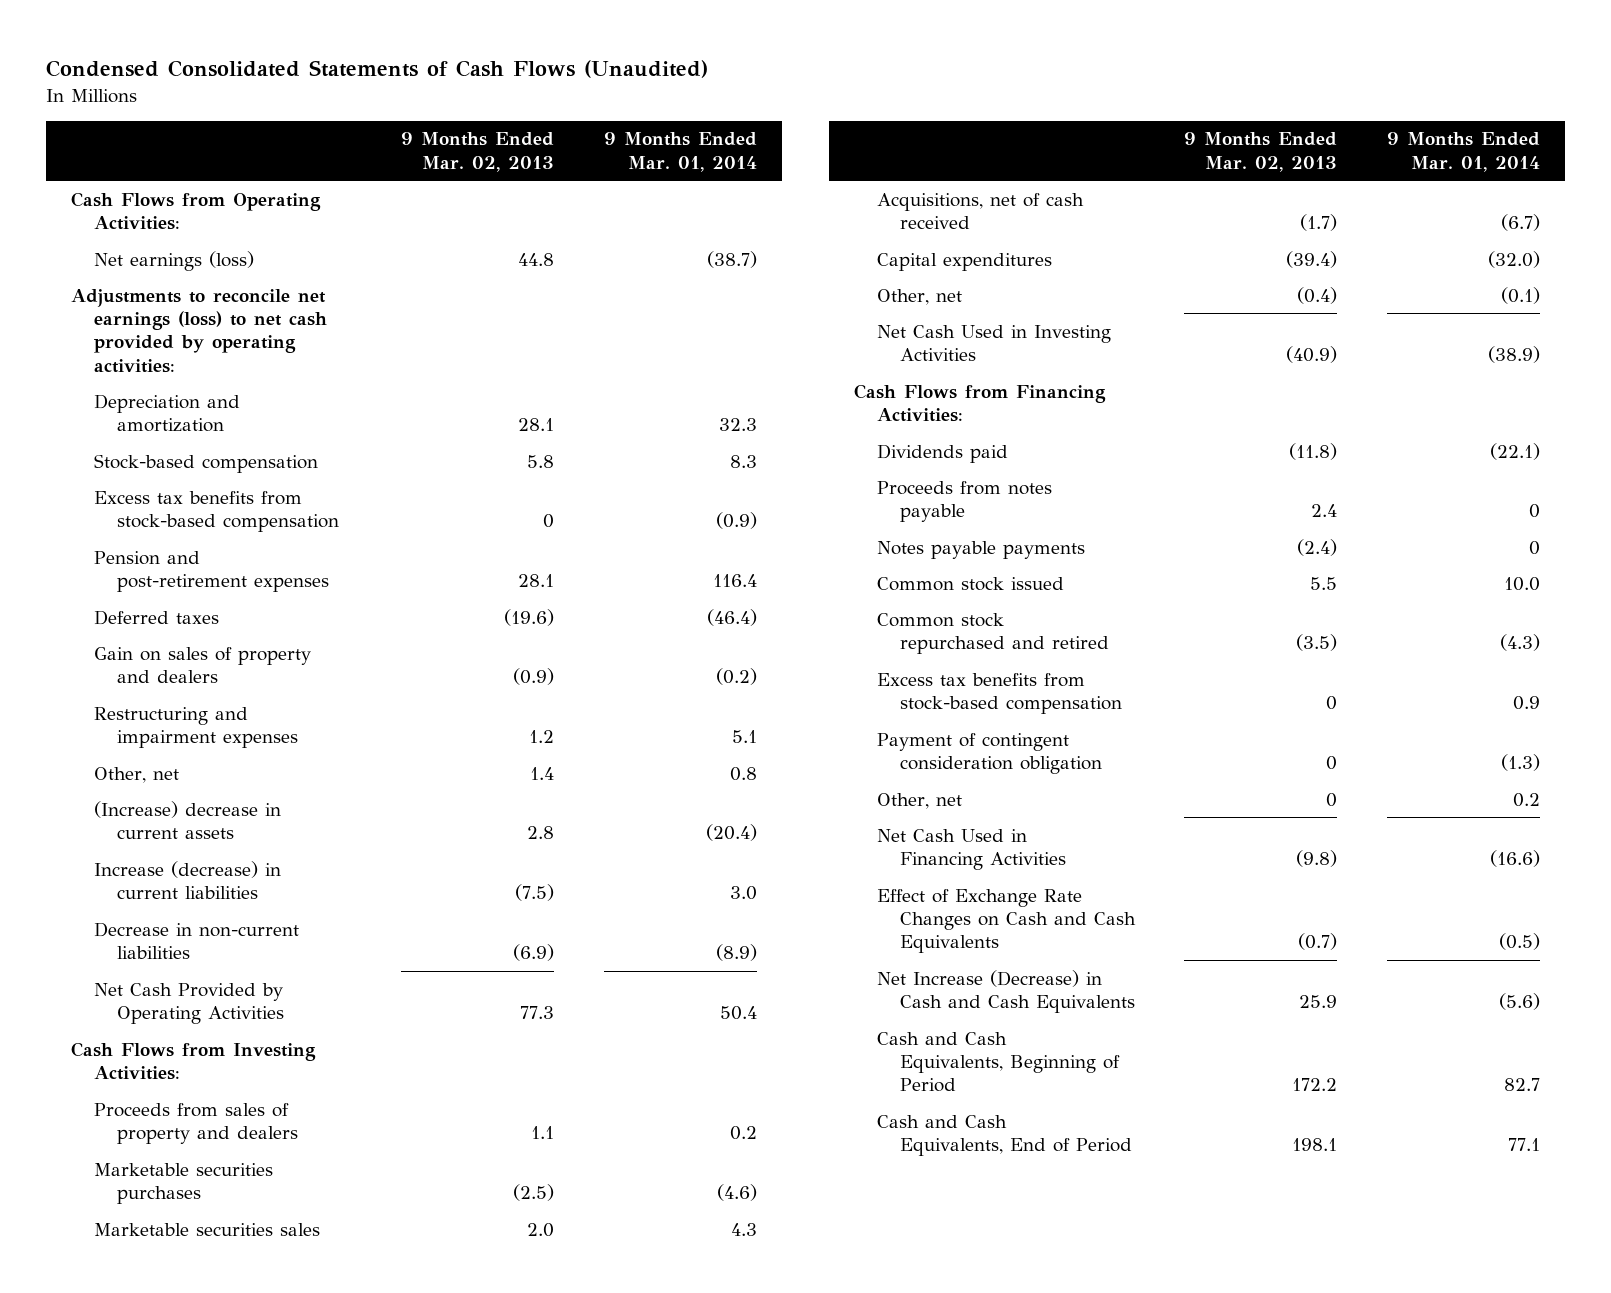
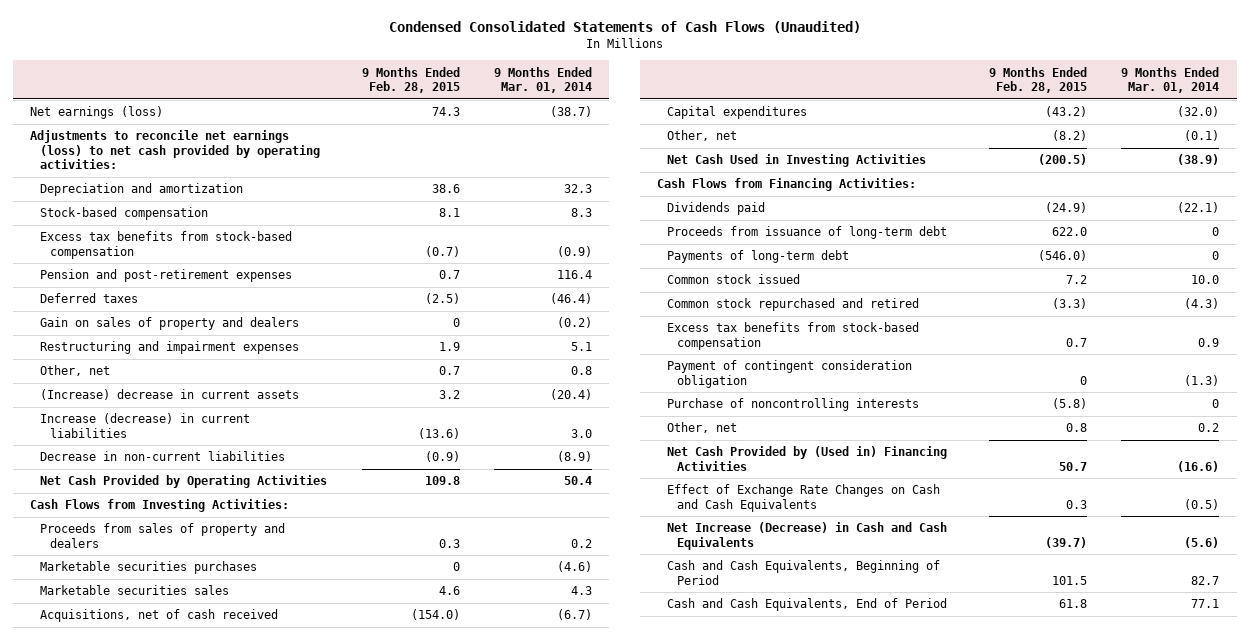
[401,132,555,172] 9 Months Ended Mar. 02, 2013 -> none
none -> [361,66,460,94] 9 Months Ended Feb. 28, 2015
[70,191,321,231] Cash Flows from Operating Activities: -> none
[877,480,1053,523] Proceeds from notes payable -> none
[877,540,1086,559] Notes payable payments -> none
none -> [667,226,948,240] Proceeds from issuance of long-term debt
none -> [667,250,850,264] Payments of long-term debt
none -> [667,398,920,412] Purchase of noncontrolling interests
[877,828,1066,871] Net Cash Used in Financing Activities -> [667,446,948,471] Net Cash Provided by (Used in) Financing Activities

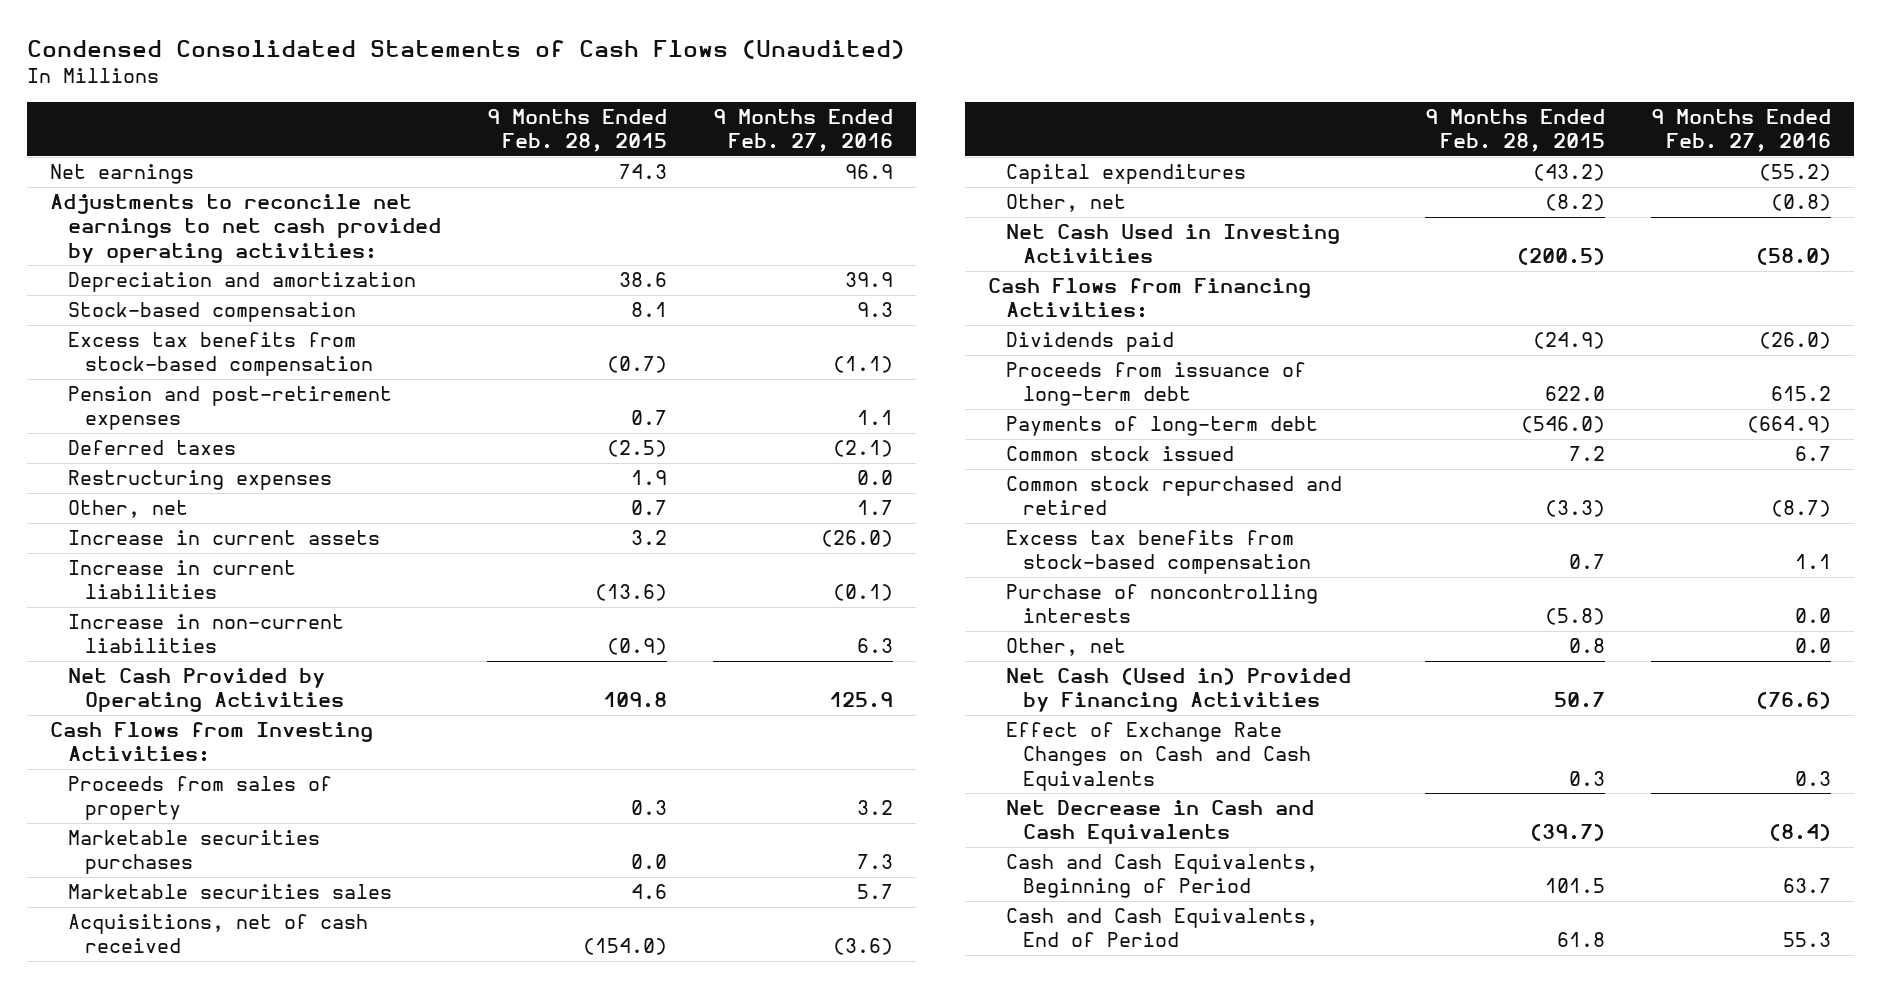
[494,66,593,94] 9 Months Ended Mar. 01, 2014 -> none
none -> [713,109,894,153] 9 Months Ended Feb. 27, 2016
[29,106,163,120] Net earnings (loss) -> [50,164,195,185] Net earnings
[29,130,320,170] Adjustments to reconcile net earnings (loss) to net cash provided by operating activities: -> [50,194,441,263] Adjustments to reconcile net earnings to net cash provided by operating activities:
[39,317,299,331] Gain on sales of property and dealers -> none
[39,341,299,355] Restructuring and impairment expenses -> [67,470,332,491] Restructuring expenses
[39,389,299,401] (Increase) decrease in current assets -> [67,530,380,546] Increase in current assets
[39,413,250,438] Increase (decrease) in current liabilities -> [67,560,296,600] Increase in current liabilities
[39,451,285,462] Decrease in non-current liabilities -> [67,614,344,654] Increase in non-current liabilities
[39,523,285,548] Proceeds from sales of property and dealers -> [67,776,332,821] Proceeds from sales of property
[452,562,460,572] 0 -> [631,854,668,870] 0.0
[667,360,913,388] Payment of contingent consideration obligation -> none
[667,446,948,471] Net Cash Provided by (Used in) Financing Activities -> [1005,668,1351,713] Net Cash (Used in) Provided by Financing Activities
[667,522,948,550] Net Increase (Decrease) in Cash and Cash Equivalents -> [1005,800,1314,845] Net Decrease in Cash and Cash Equivalents

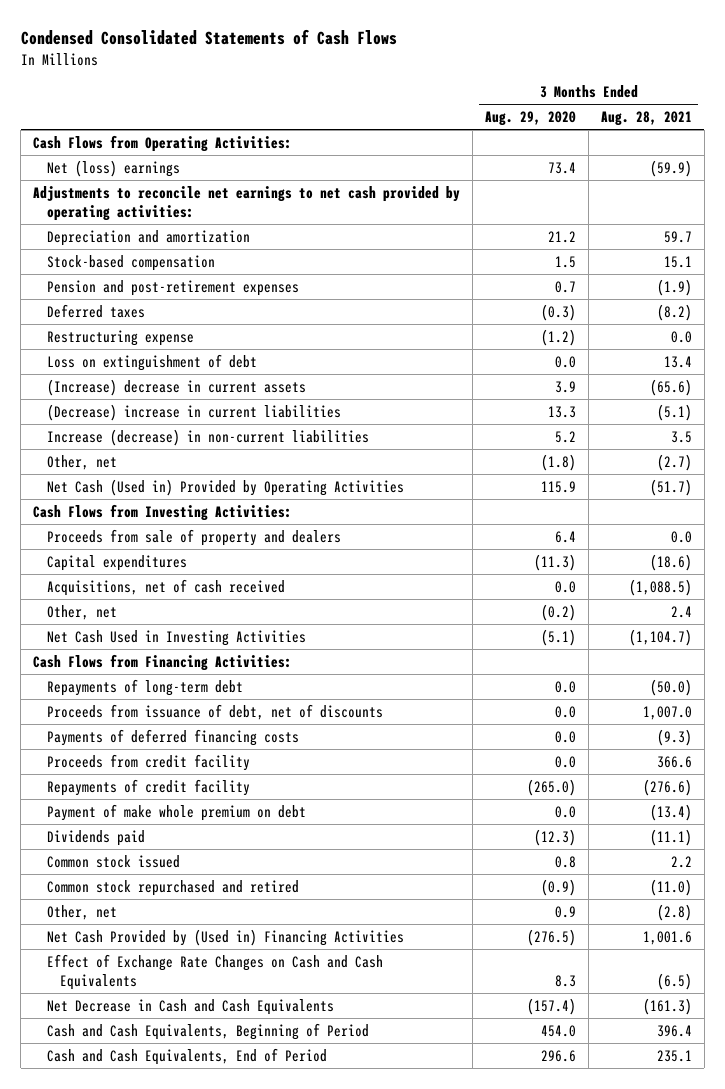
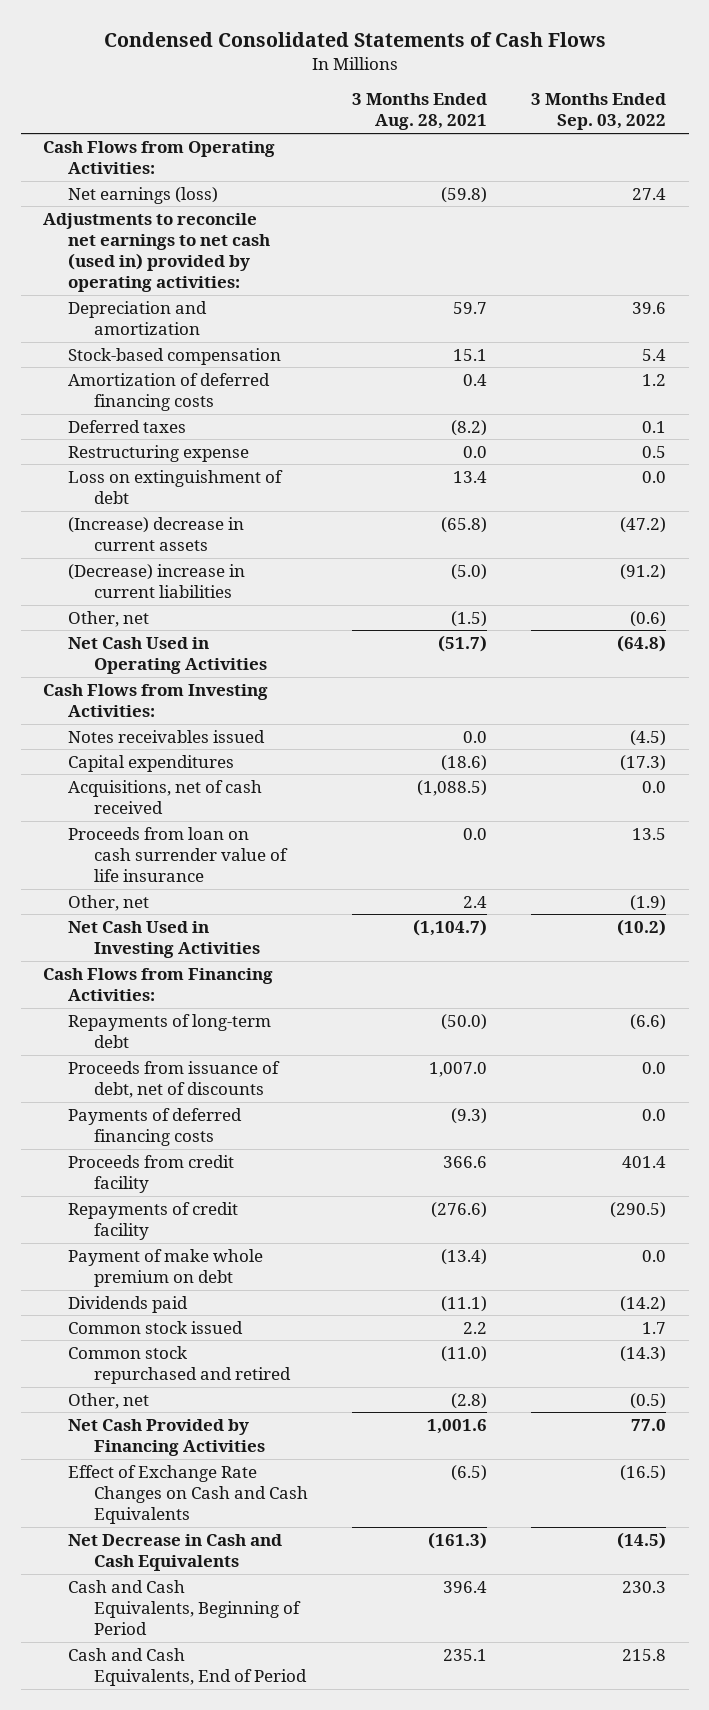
[485,111,577,127] Aug. 29, 2020 -> none
none -> [531,93,667,131] 3 Months Ended Sep. 03, 2022
[46,159,180,177] Net (loss) earnings -> [68,186,219,204] Net earnings (loss)
[650,159,693,177] (59.9) -> [441,186,488,203] (59.8)
[33,185,461,221] Adjustments to reconcile net earnings to net cash provided by operating activities: -> [42,212,271,293] Adjustments to reconcile net earnings to net cash (used in) provided by operating activities:
[46,279,299,296] Pension and post-retirement expenses -> none
none -> [68,372,271,411] Amortization of deferred financing costs
[46,428,369,446] Increase (decrease) in non-current liabilities -> none
[650,378,693,396] (65.6) -> [441,516,488,533] (65.8)
[657,403,693,421] (5.1) -> [451,563,488,580] (5.0)
[657,453,693,471] (2.7) -> [451,610,488,627] (1.5)
[46,478,404,496] Net Cash (Used in) Provided by Operating Activities -> [68,636,267,674] Net Cash Used in Operating Activities
[46,528,341,546] Proceeds from sale of property and dealers -> none
none -> [68,729,266,743] Notes receivables issued
none -> [68,826,288,883] Proceeds from loan on cash surrender value of life insurance
[46,928,404,946] Net Cash Provided by (Used in) Financing Activities -> [68,1418,265,1456] Net Cash Provided by Financing Activities

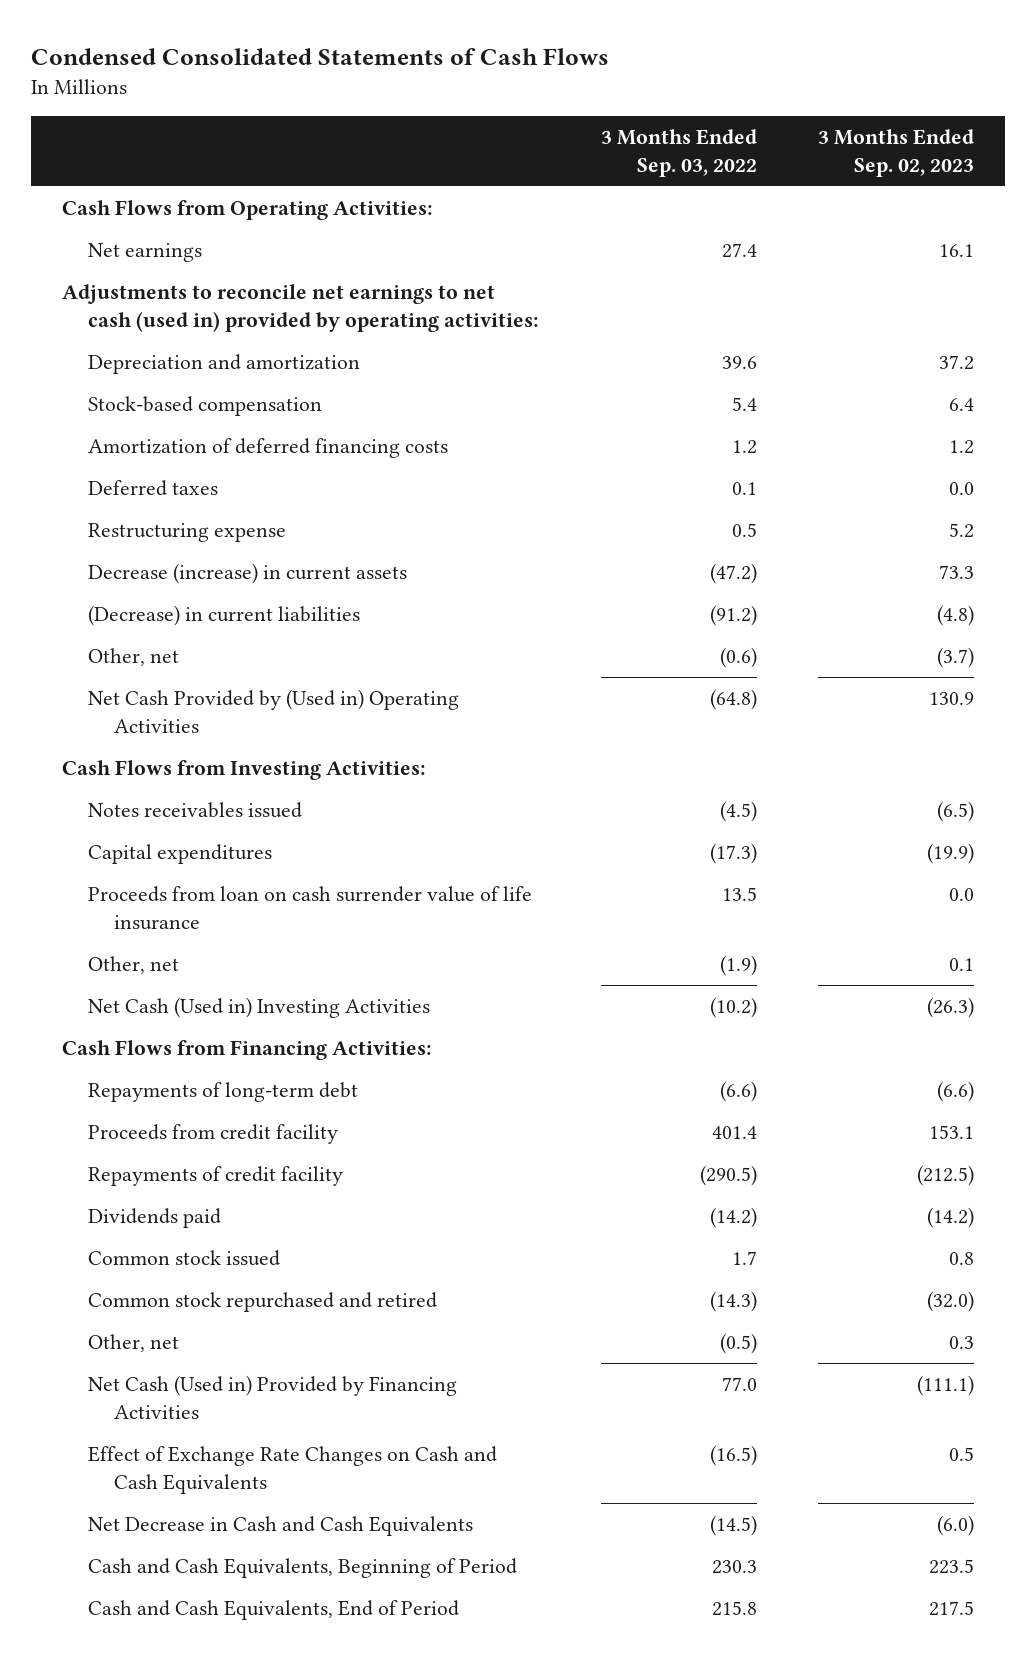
[352,93,488,131] 3 Months Ended Aug. 28, 2021 -> none
none -> [818,128,975,177] 3 Months Ended Sep. 02, 2023
[68,186,219,204] Net earnings (loss) -> [87,243,202,263] Net earnings
[68,469,284,504] Loss on extinguishment of debt -> none
[68,516,245,551] (Increase) decrease in current assets -> [87,563,407,585] Decrease (increase) in current assets
[68,563,246,598] (Decrease) increase in current liabilities -> [87,605,360,627] (Decrease) in current liabilities
[68,636,267,674] Net Cash Used in Operating Activities -> [87,689,459,733] Net Cash Provided by (Used in) Operating Activities
[68,779,263,814] Acquisitions, net of cash received -> none
[68,920,260,958] Net Cash Used in Investing Activities -> [87,997,430,1019] Net Cash (Used in) Investing Activities
[68,1060,281,1098] Proceeds from issuance of debt, net of discounts -> none
[68,1107,243,1146] Payments of deferred financing costs -> none
[68,1248,264,1287] Payment of make whole premium on debt -> none
[68,1418,265,1456] Net Cash Provided by Financing Activities -> [87,1375,457,1419] Net Cash (Used in) Provided by Financing Activities

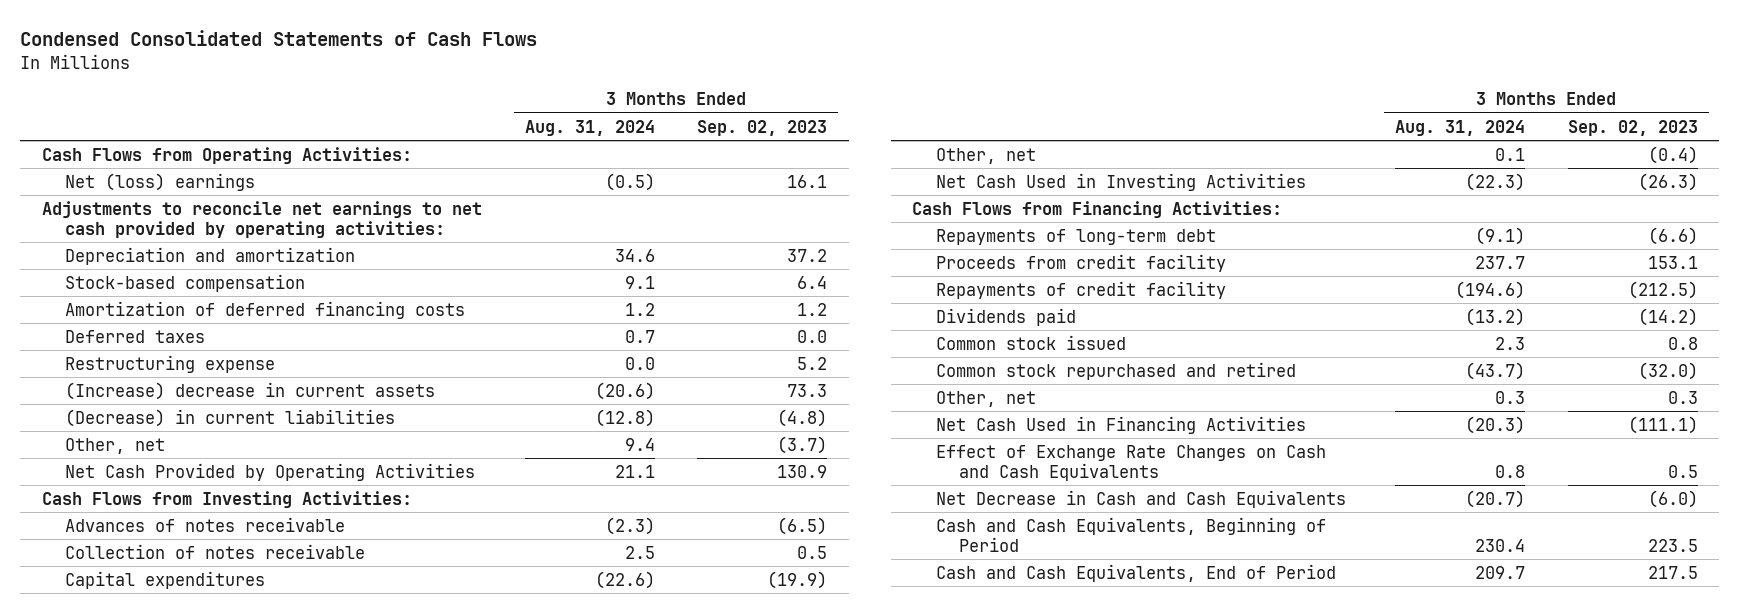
[600,128,757,177] 3 Months Ended Sep. 03, 2022 -> none
none -> [524,119,655,136] Aug. 31, 2024
[87,243,202,263] Net earnings -> [65,172,256,191] Net (loss) earnings
[61,284,539,332] Adjustments to reconcile net earnings to net cash (used in) provided by operating activities: -> [41,200,482,238] Adjustments to reconcile net earnings to net cash provided by operating activities:
[87,563,407,585] Decrease (increase) in current assets -> [65,381,436,400] (Increase) decrease in current assets
[87,689,459,733] Net Cash Provided by (Used in) Operating Activities -> [65,462,476,481] Net Cash Provided by Operating Activities
[87,802,302,819] Notes receivables issued -> [65,516,346,532] Advances of notes receivable
none -> [65,543,366,559] Collection of notes receivable
[87,886,532,930] Proceeds from loan on cash surrender value of life insurance -> none
[949,958,975,972] 0.1 -> [1647,145,1698,164] (0.4)
[87,997,430,1019] Net Cash (Used in) Investing Activities -> [935,172,1306,191] Net Cash Used in Investing Activities
[87,1375,457,1419] Net Cash (Used in) Provided by Financing Activities -> [935,415,1306,434] Net Cash Used in Financing Activities

